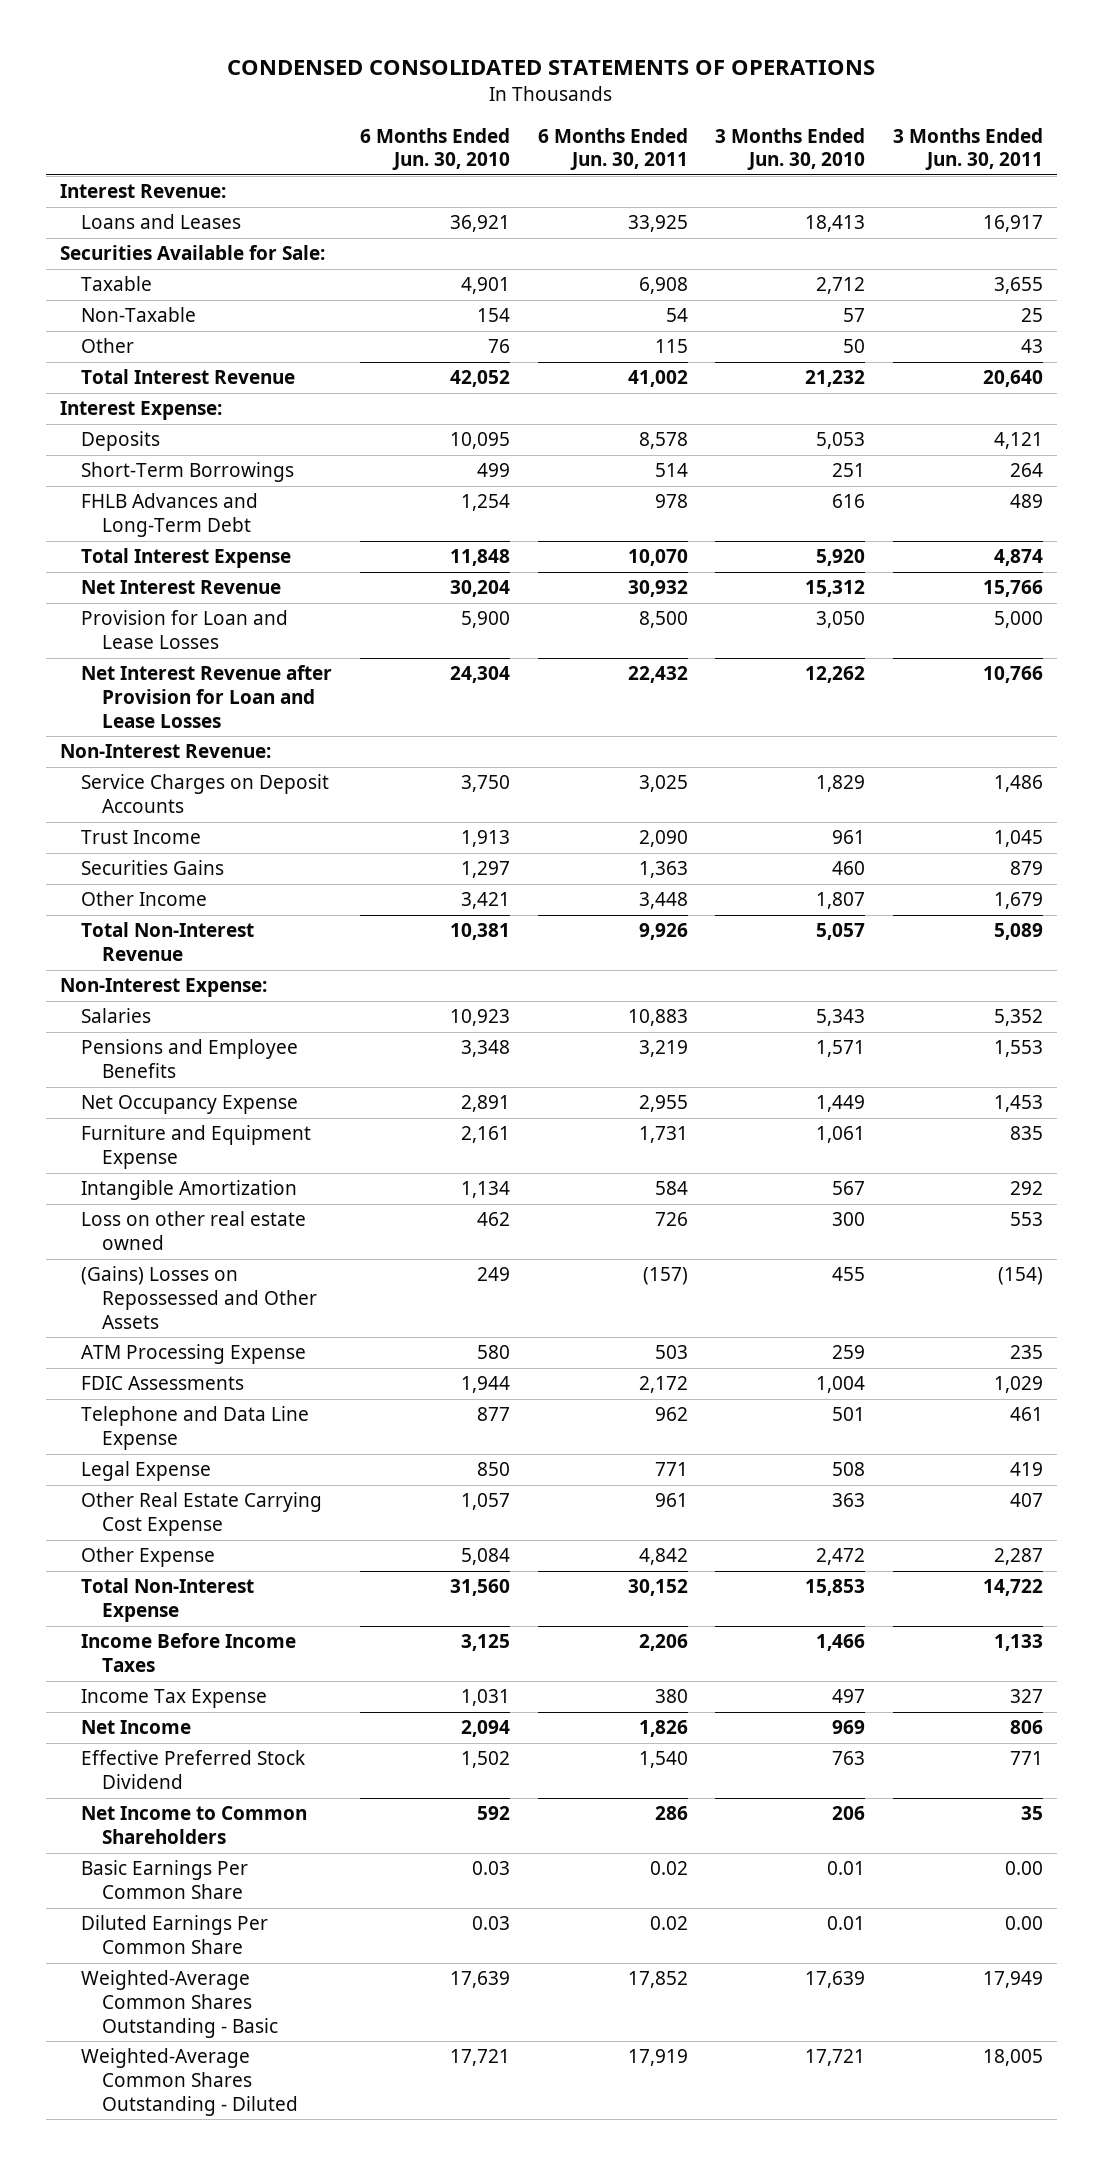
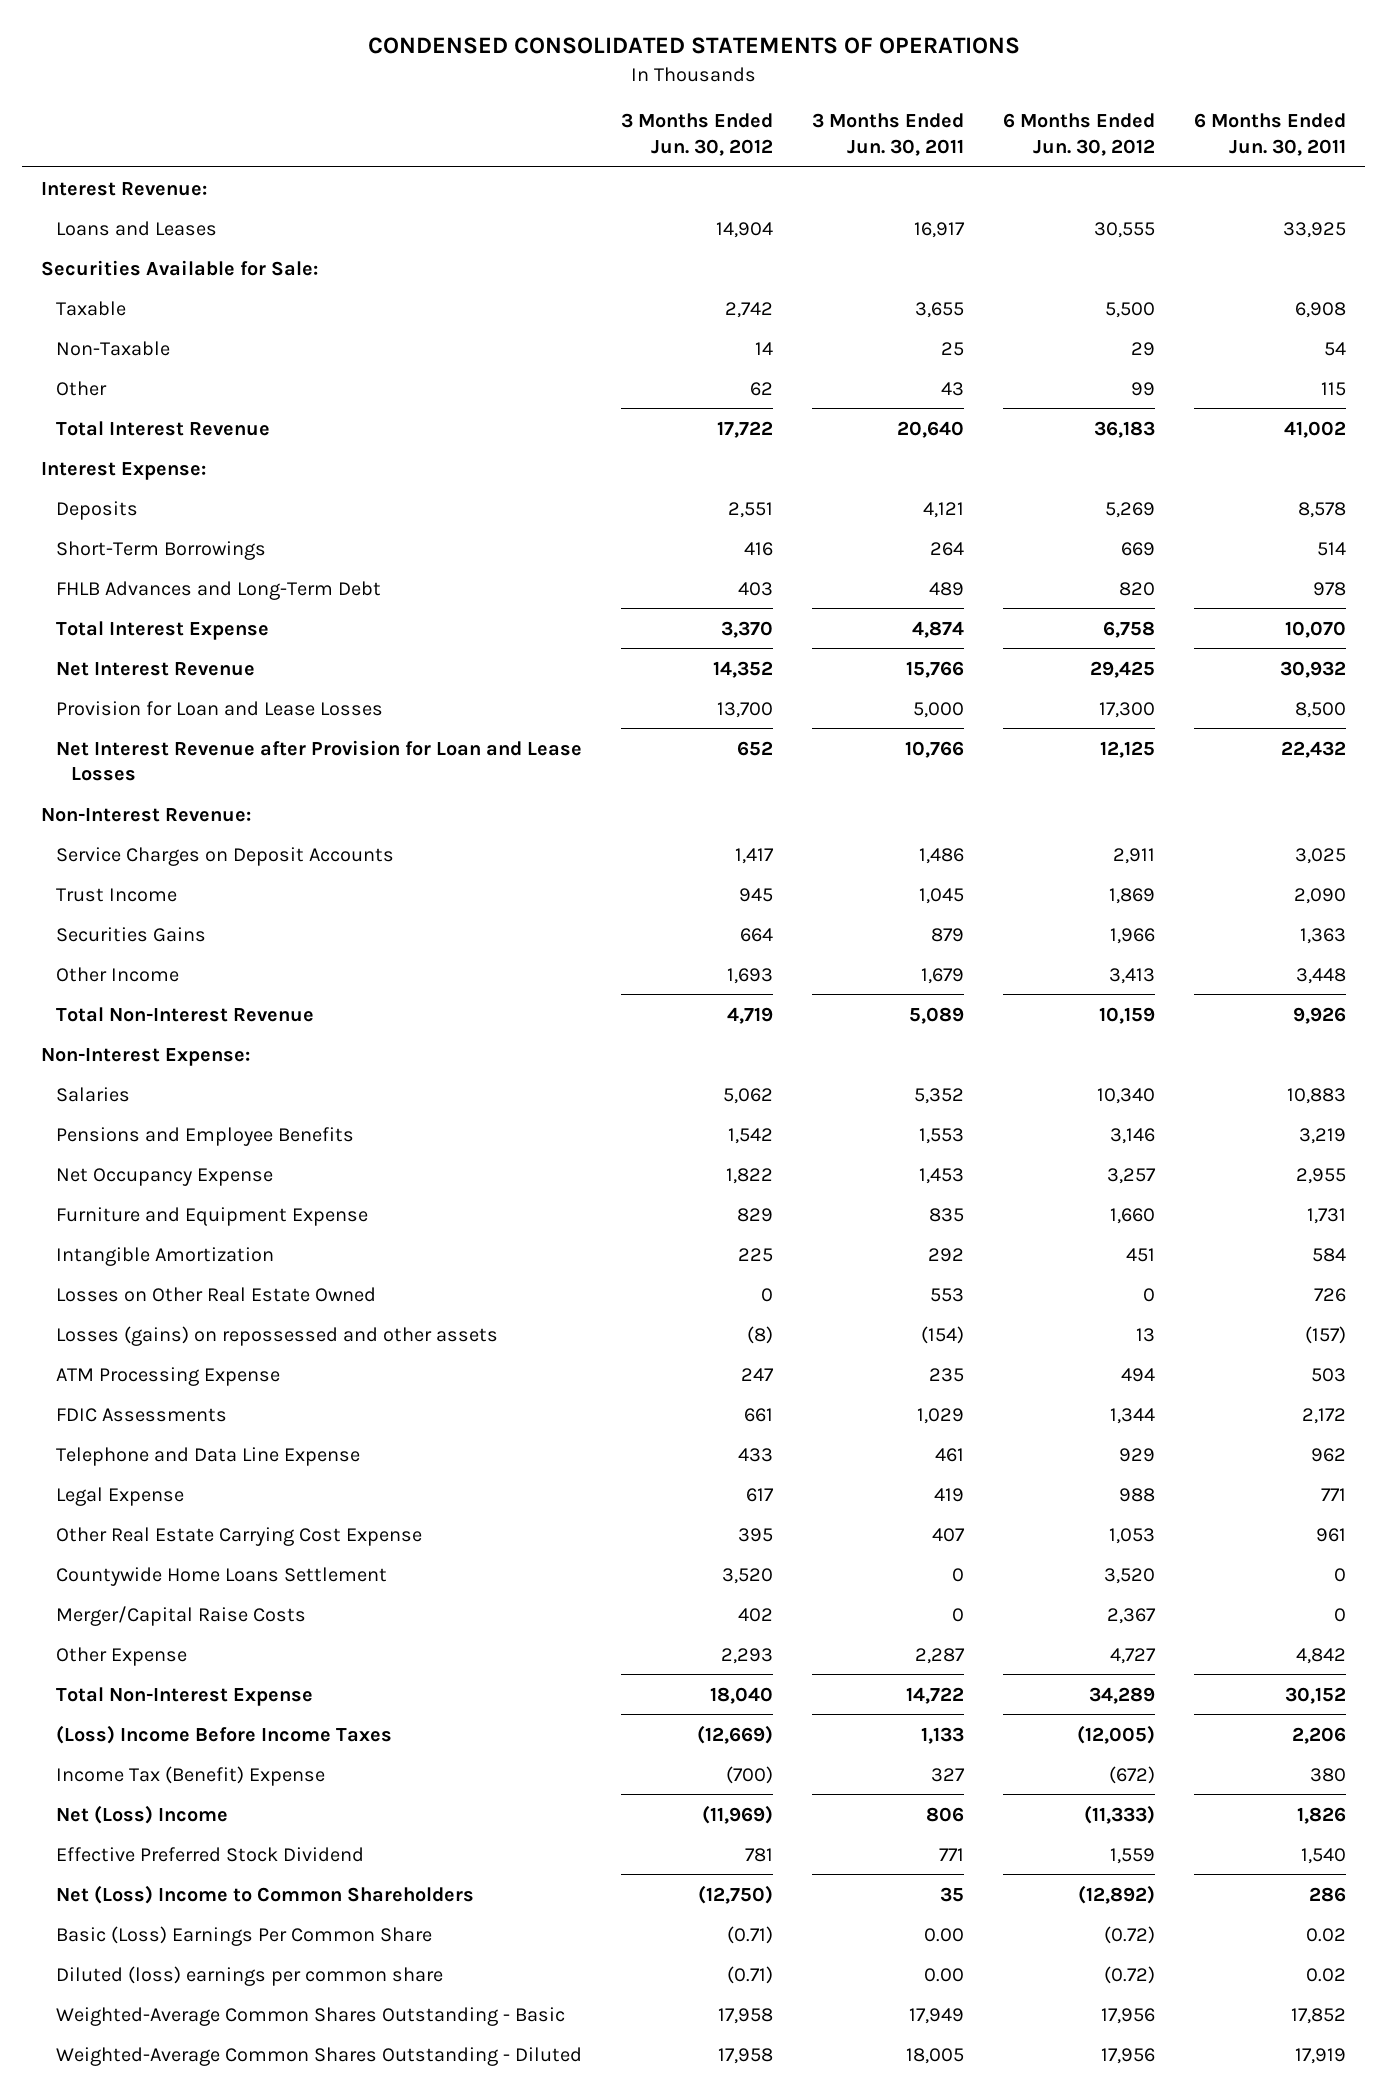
[359,127,510,171] 6 Months Ended Jun. 30, 2010 -> none
[715,127,866,171] 3 Months Ended Jun. 30, 2010 -> none
none -> [621,113,774,156] 3 Months Ended Jun. 30, 2012
none -> [1002,113,1155,156] 6 Months Ended Jun. 30, 2012
[80,1211,306,1251] Loss on other real estate owned -> [56,1286,377,1302] Losses on Other Real Estate Owned
[80,1266,317,1329] (Gains) Losses on Repossessed and Other Assets -> [56,1325,499,1346] Losses (gains) on repossessed and other assets
none -> [56,1566,388,1586] Countywide Home Loans Settlement
none -> [56,1605,307,1626] Merger/Capital Raise Costs
[80,1633,296,1673] Income Before Income Taxes -> [56,1724,393,1744] (Loss) Income Before Income Taxes
[80,1689,267,1709] Income Tax Expense -> [56,1765,326,1786] Income Tax (Benefit) Expense
[80,1720,191,1735] Net Income -> [56,1804,229,1824] Net (Loss) Income
[80,1806,307,1845] Net Income to Common Shareholders -> [56,1884,475,1904] Net (Loss) Income to Common Shareholders
[80,1860,248,1900] Basic Earnings Per Common Share -> [56,1925,433,1946] Basic (Loss) Earnings Per Common Share
[80,1915,268,1955] Diluted Earnings Per Common Share -> [56,1965,444,1986] Diluted (loss) earnings per common share

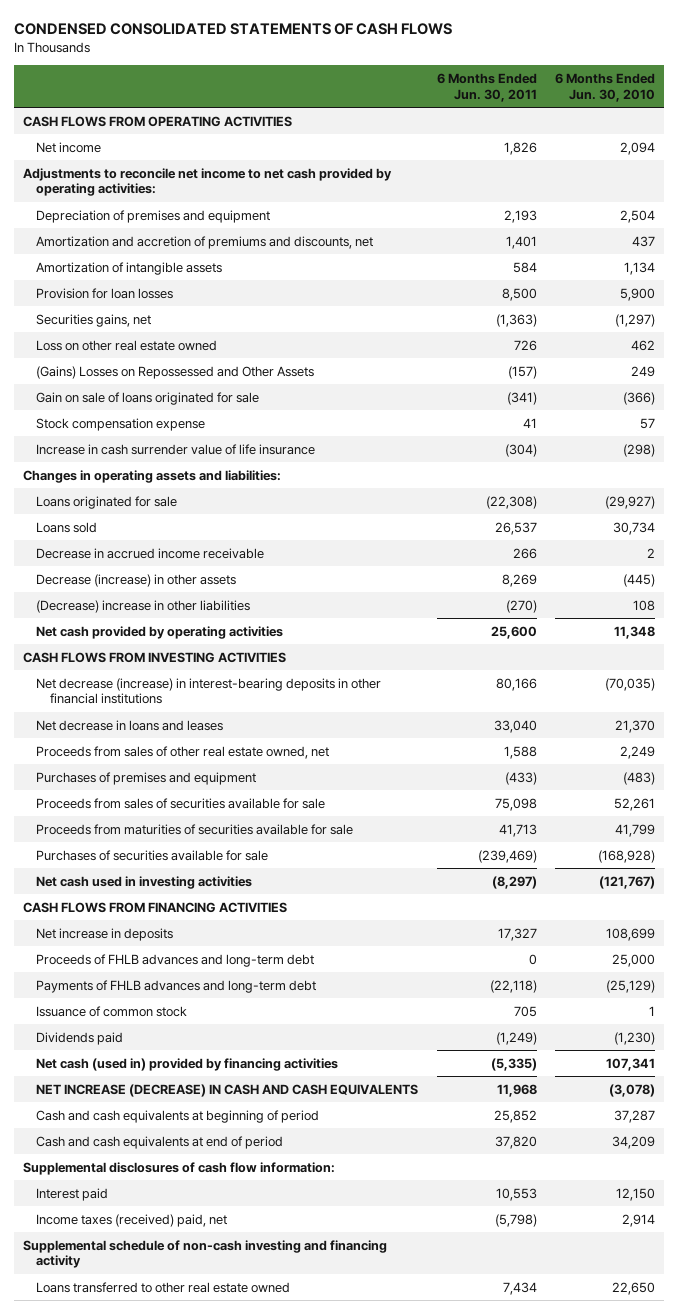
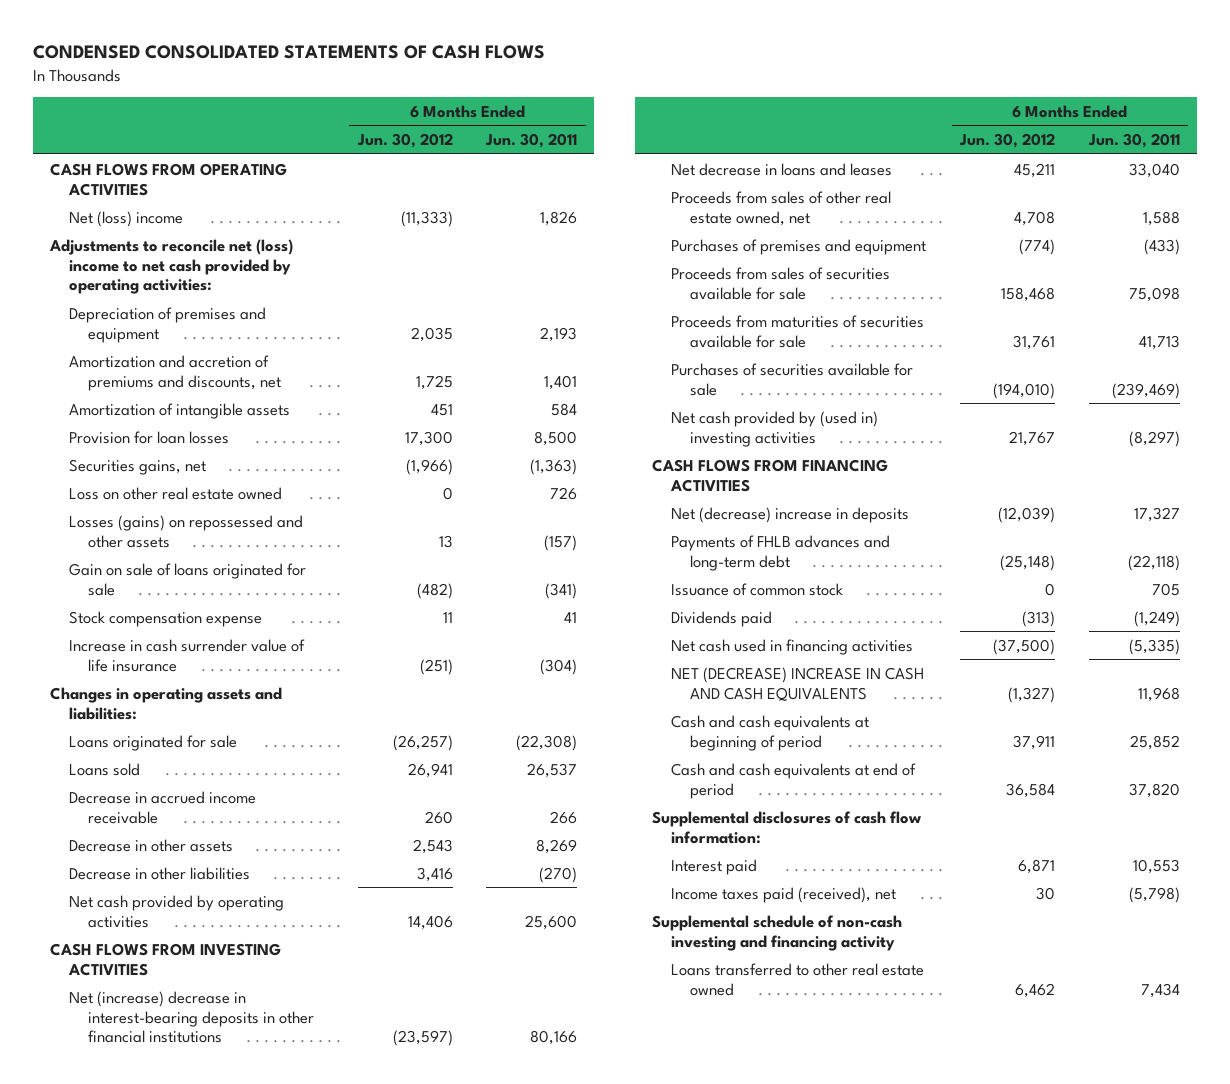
[555,73,656,102] 6 Months Ended Jun. 30, 2010 -> none
none -> [356,133,453,149] Jun. 30, 2012
[36,141,102,153] Net income -> [68,210,183,227] Net (loss) income
[23,167,393,197] Adjustments to reconcile net income to net cash provided by operating activities: -> [48,238,293,295] Adjustments to reconcile net (loss) income to net cash provided by operating activities:
[36,365,315,379] (Gains) Losses on Repossessed and Other Assets -> [68,514,303,548] Losses (gains) on repossessed and other assets
[36,573,237,587] Decrease (increase) in other assets -> [68,838,233,852] Decrease in other assets
[36,599,251,613] (Decrease) increase in other liabilities -> [68,866,250,880] Decrease in other liabilities
[36,677,382,705] Net decrease (increase) in interest-bearing deposits in other financial institutions -> [68,990,314,1044] Net (increase) decrease in interest-bearing deposits in other financial institutions
[36,875,253,889] Net cash used in investing activities -> [671,410,879,447] Net cash provided by (used in) investing activities
[36,953,315,967] Proceeds of FHLB advances and long-term debt -> none
[36,927,174,941] Net increase in deposits -> [671,506,910,523] Net (decrease) increase in deposits
[36,1057,339,1071] Net cash (used in) provided by financing activities -> [671,638,914,655] Net cash used in financing activities
[36,1083,419,1097] NET INCREASE (DECREASE) IN CASH AND CASH EQUIVALENTS -> [671,666,925,701] NET (DECREASE) INCREASE IN CASH AND CASH EQUIVALENTS
[36,1213,228,1227] Income taxes (received) paid, net -> [671,886,897,903] Income taxes paid (received), net

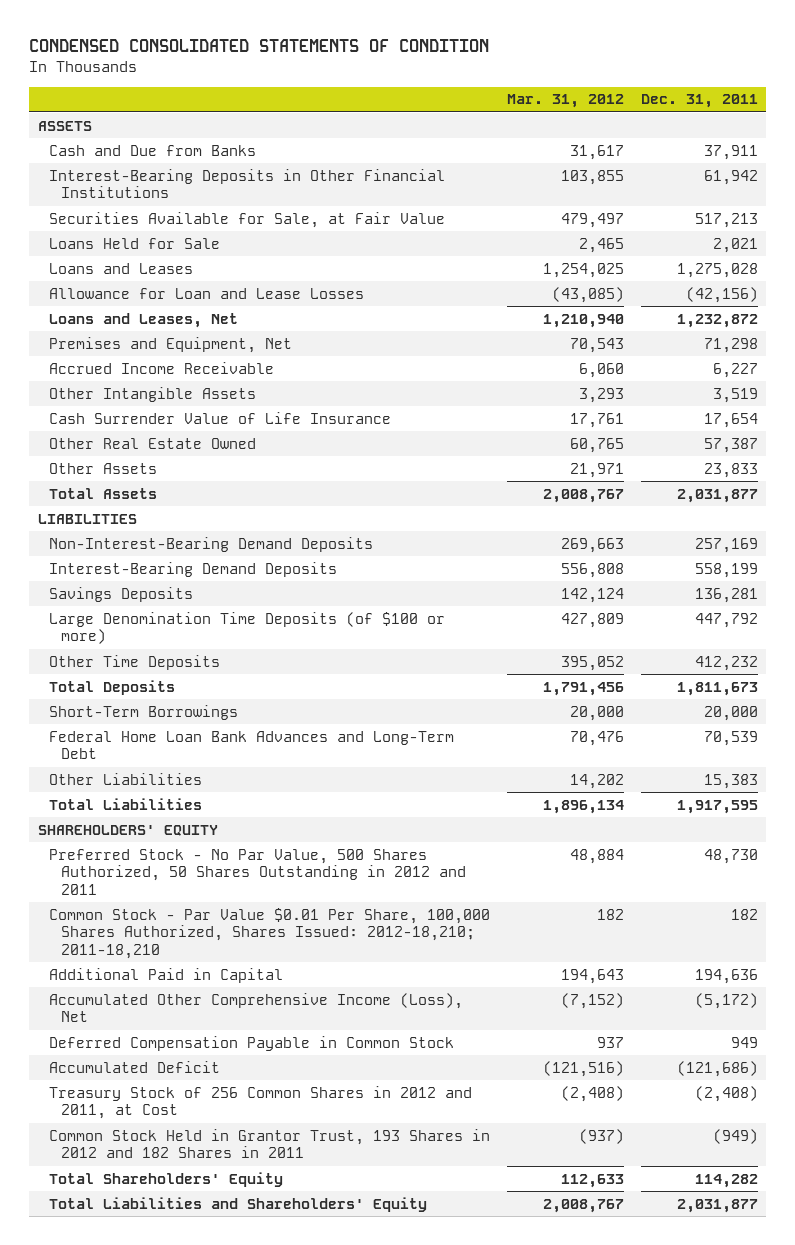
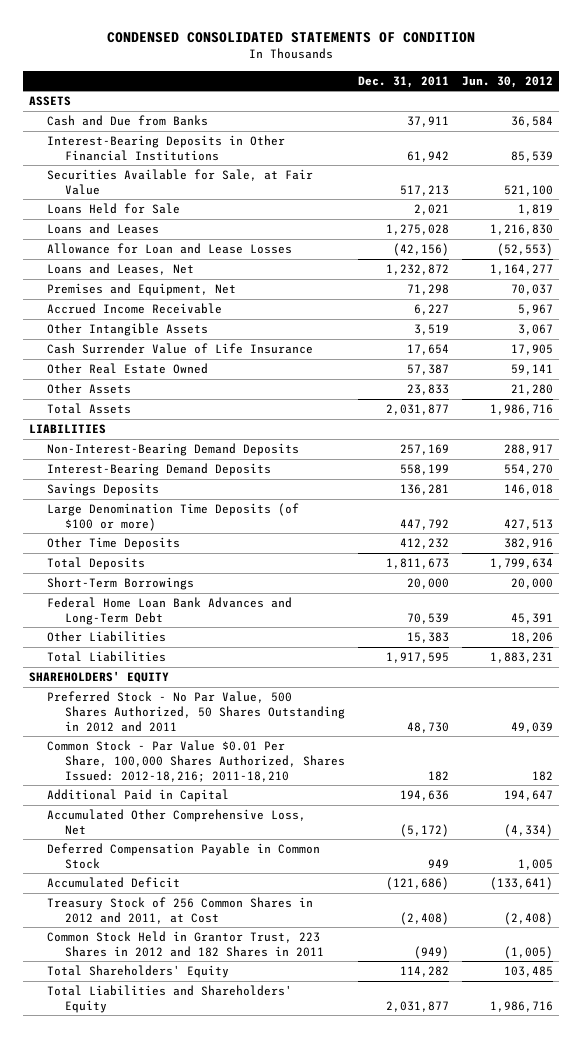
[507,94,625,109] Mar. 31, 2012 -> none
none -> [461,75,553,88] Jun. 30, 2012
[49,907,491,960] Common Stock - Par Value $0.01 Per Share, 100,000 Shares Authorized, Shares Issued: 2012-18,210; 2011-18,210 -> [47,740,346,782] Common Stock - Par Value $0.01 Per Share, 100,000 Shares Authorized, Shares Issued: 2012-18,216; 2011-18,210
[49,992,464,1023] Accumulated Other Comprehensive Income (Loss), Net -> [47,809,307,835] Accumulated Other Comprehensive Loss, Net
[49,1128,491,1159] Common Stock Held in Grantor Trust, 193 Shares in 2012 and 182 Shares in 2011 -> [47,931,325,957] Common Stock Held in Grantor Trust, 223 Shares in 2012 and 182 Shares in 2011

